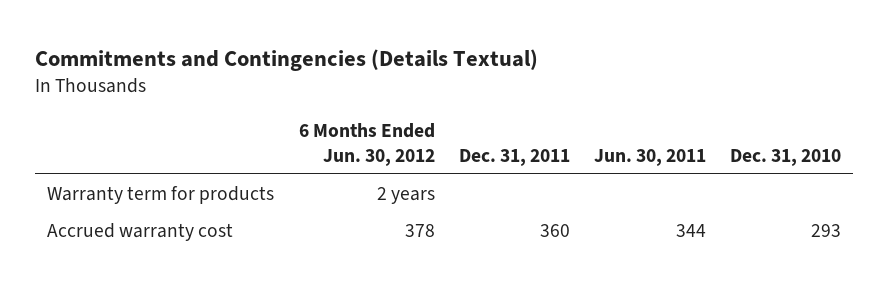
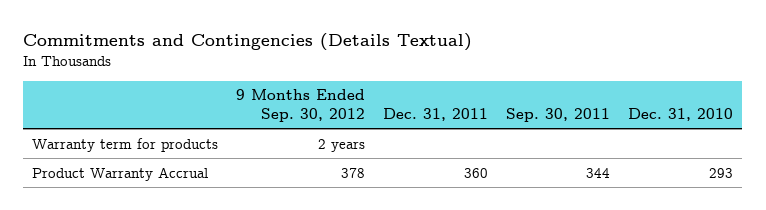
[298,122,435,166] 6 Months Ended Jun. 30, 2012 -> none
[594,148,707,166] Jun. 30, 2011 -> none
none -> [236,89,366,122] 9 Months Ended Sep. 30, 2012
none -> [506,107,611,122] Sep. 30, 2011
[47,222,234,241] Accrued warranty cost -> [32,166,209,181] Product Warranty Accrual

